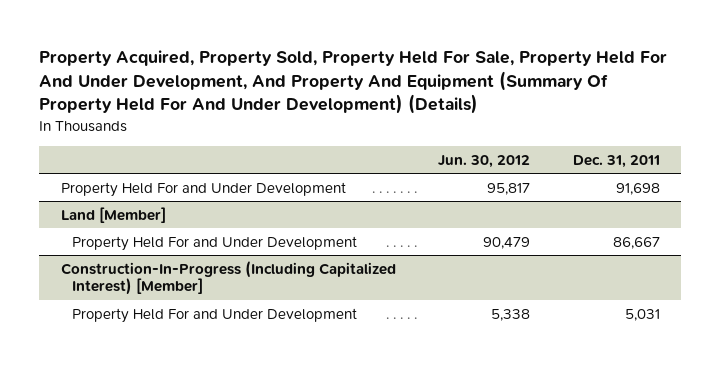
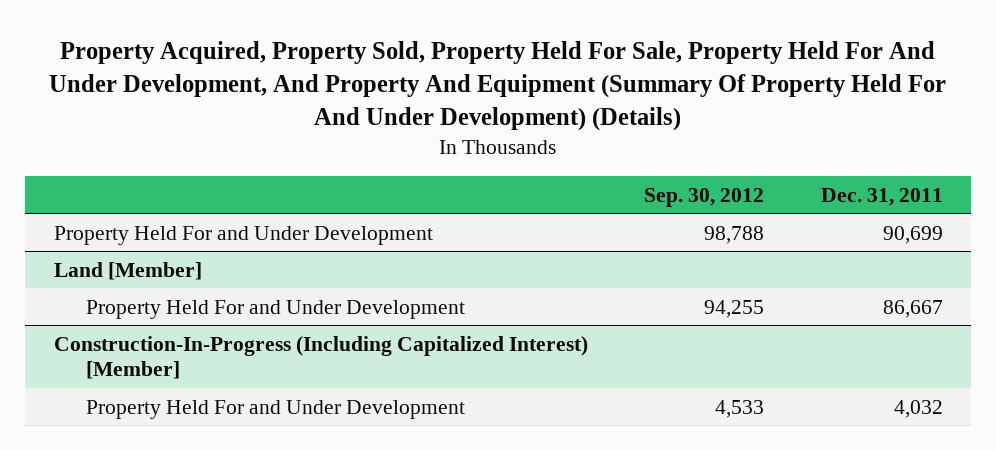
[438,154,531,168] Jun. 30, 2012 -> none
none -> [644,187,765,207] Sep. 30, 2012
[615,182,660,195] 91,698 -> [882,225,943,244] 90,699
[624,308,660,321] 5,031 -> [893,399,943,418] 4,032

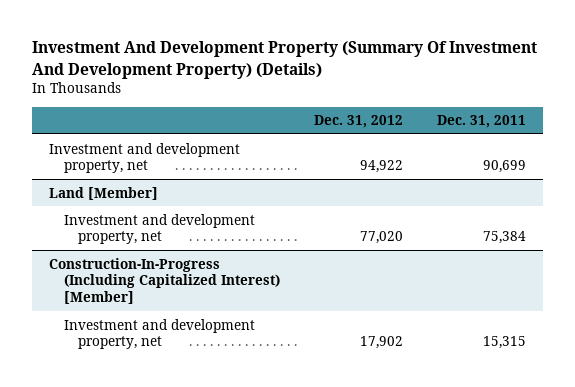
[49,40,947,132] Property Acquired, Property Sold, Property Held For Sale, Property Held For And Under Development, And Property And Equipment (Summary Of Property Held For And Under Development) (Details) -> [32,41,538,79] Investment And Development Property (Summary Of Investment And Development Property) (Details)
[644,187,765,207] Sep. 30, 2012 -> none
none -> [313,115,403,129] Dec. 31, 2012
[53,225,433,245] Property Held For and Under Development -> [49,142,241,174] Investment and development property, net
[85,299,465,319] Property Held For and Under Development -> [63,213,255,245] Investment and development property, net
[882,299,943,318] 86,667 -> [482,231,526,245] 75,384
[85,399,465,419] Property Held For and Under Development -> [63,318,255,350] Investment and development property, net
[893,399,943,418] 4,032 -> [482,336,526,350] 15,315

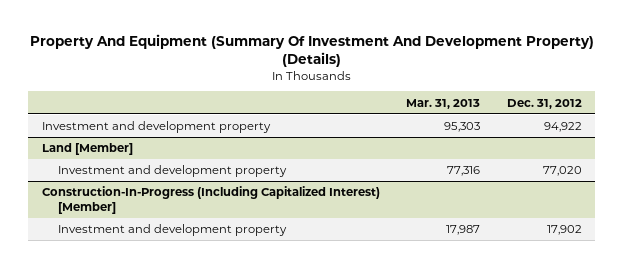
[32,41,538,79] Investment And Development Property (Summary Of Investment And Development Property) (Details) -> [29,34,594,68] Property And Equipment (Summary Of Investment And Development Property) (Details)
[436,115,526,129] Dec. 31, 2011 -> none
none -> [406,98,481,109] Mar. 31, 2013
[49,142,241,174] Investment and development property, net -> [41,121,271,134] Investment and development property
[63,213,255,245] Investment and development property, net -> [57,165,287,178] Investment and development property
[63,318,255,350] Investment and development property, net -> [57,224,287,237] Investment and development property

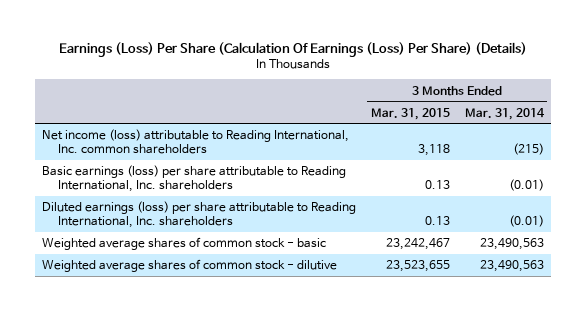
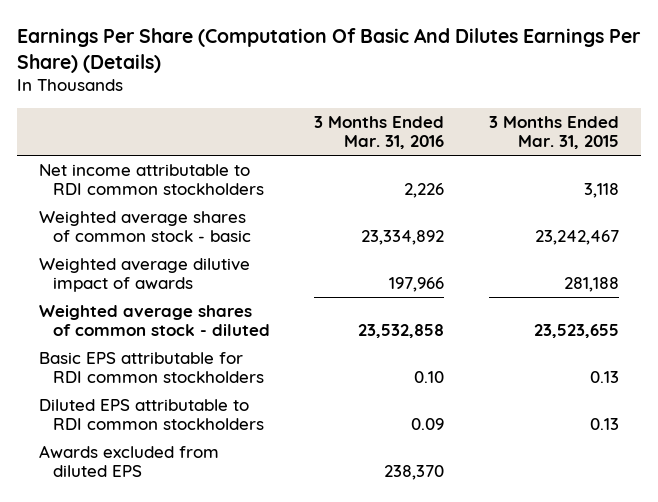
[58,41,527,57] Earnings (Loss) Per Share (Calculation Of Earnings (Loss) Per Share) (Details) -> [16,27,641,73] Earnings Per Share (Computation Of Basic And Dilutes Earnings Per Share) (Details)
[464,107,545,120] Mar. 31, 2014 -> none
none -> [314,115,445,150] 3 Months Ended Mar. 31, 2016
[42,165,347,193] Basic earnings (loss) per share attributable to Reading International, Inc. shareholders -> none
[42,201,357,229] Diluted earnings (loss) per share attributable to Reading International, Inc. shareholders -> none
[42,129,350,155] Net income (loss) attributable to Reading International, Inc. common shareholders -> [38,163,264,196] Net income attributable to RDI common stockholders
none -> [38,257,250,293] Weighted average dilutive impact of awards
[42,259,338,273] Weighted average shares of common stock - dilutive -> [38,304,270,337] Weighted average shares of common stock - diluted
none -> [38,351,264,384] Basic EPS attributable for RDI common stockholders
none -> [38,398,264,431] Diluted EPS attributable to RDI common stockholders
none -> [38,444,219,478] Awards excluded from diluted EPS

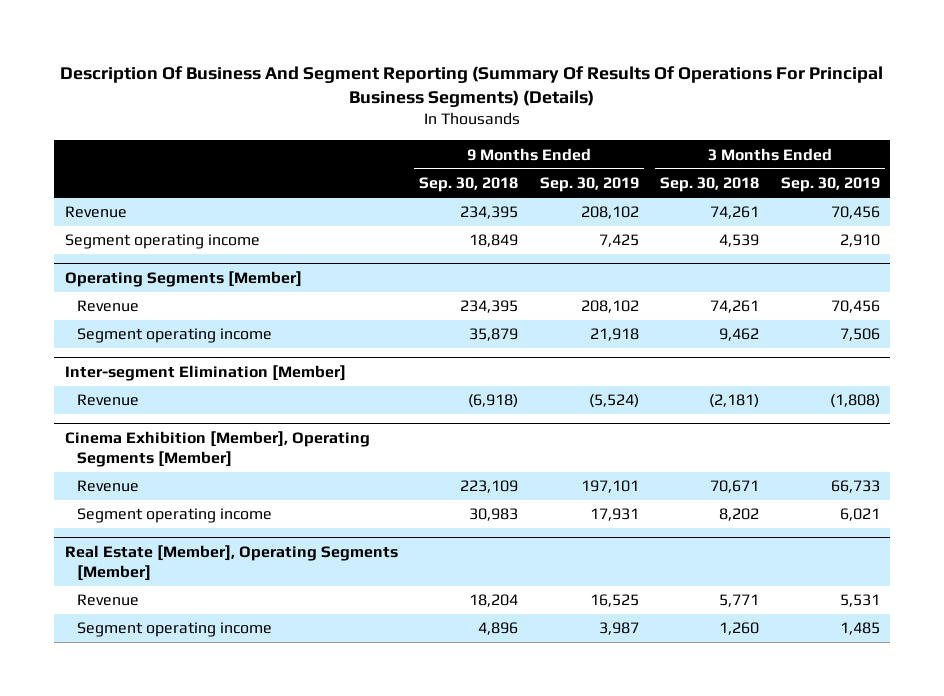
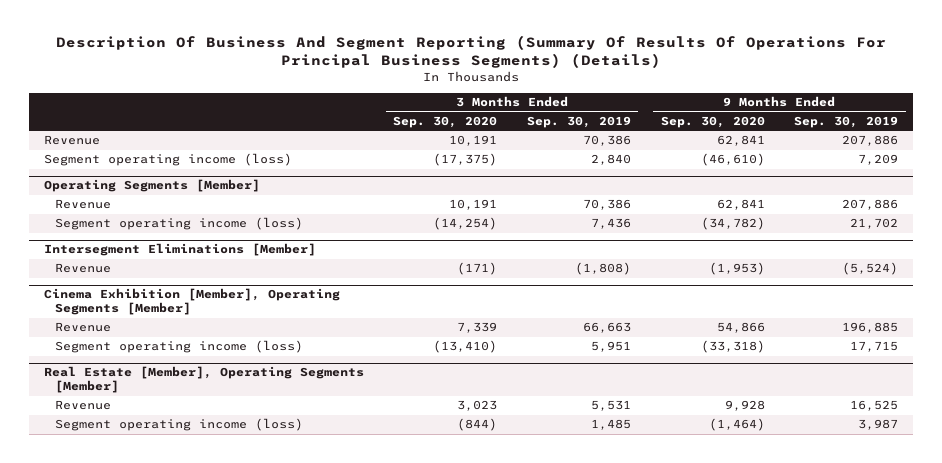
[419,176,519,192] Sep. 30, 2018 -> none
[660,176,760,192] Sep. 30, 2018 -> none
none -> [393,115,498,128] Sep. 30, 2020
none -> [660,115,765,128] Sep. 30, 2020
[580,206,639,220] 208,102 -> [842,135,899,147] 207,886
[830,206,880,220] 70,456 -> [582,135,631,147] 70,386
[64,234,260,250] Segment operating income -> [43,153,292,167] Segment operating income (loss)
[598,234,639,248] 7,425 -> [858,154,899,166] 7,209
[839,234,880,248] 2,910 -> [590,154,631,166] 2,840
[580,300,639,314] 208,102 -> [842,199,899,211] 207,886
[830,300,880,314] 70,456 -> [582,199,631,211] 70,386
[77,328,273,344] Segment operating income -> [54,217,303,231] Segment operating income (loss)
[589,328,639,342] 21,918 -> [850,218,899,230] 21,702
[839,328,880,342] 7,506 -> [590,218,631,230] 7,436
[64,365,346,382] Inter-segment Elimination [Member] -> [43,243,316,257] Intersegment Eliminations [Member]
[580,480,639,494] 197,101 -> [842,322,899,334] 196,885
[830,480,880,494] 66,733 -> [582,322,631,334] 66,663
[77,508,273,524] Segment operating income -> [54,340,303,354] Segment operating income (loss)
[589,508,639,522] 17,931 -> [850,341,899,353] 17,715
[839,508,880,522] 6,021 -> [590,341,631,353] 5,951
[77,622,273,638] Segment operating income -> [54,418,303,432] Segment operating income (loss)

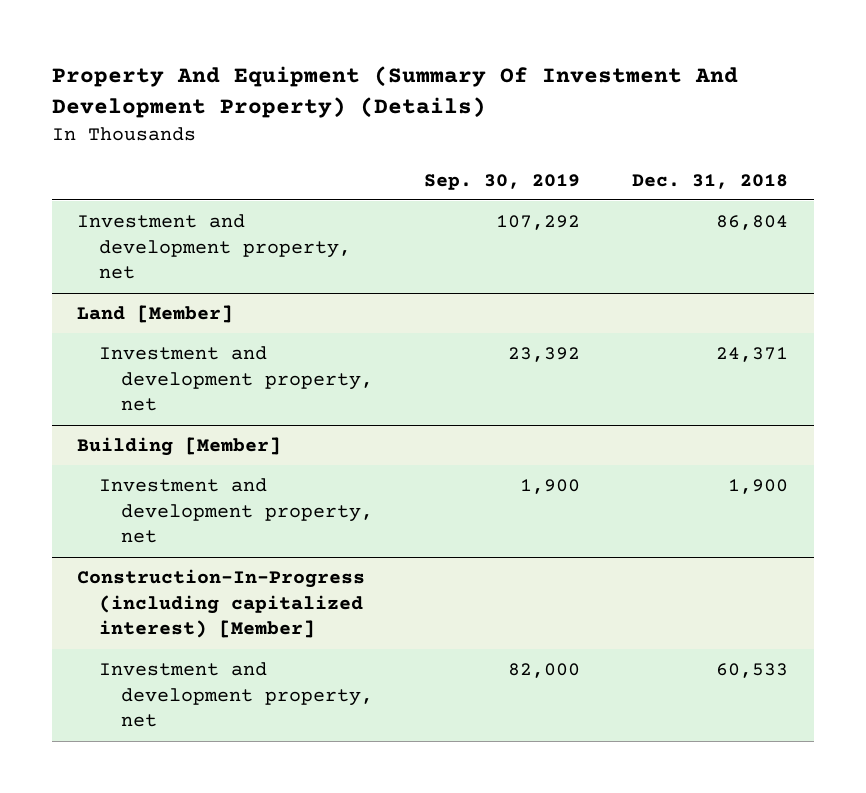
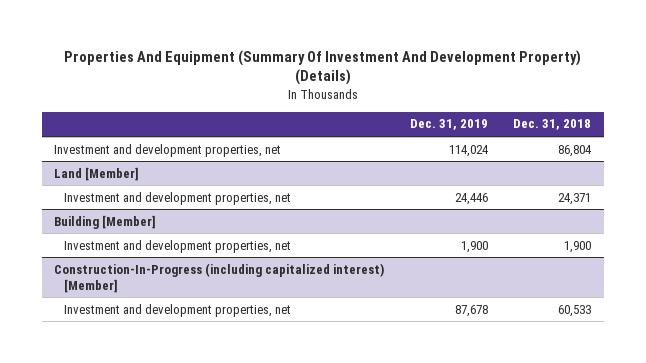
[51,66,738,119] Property And Equipment (Summary Of Investment And Development Property) (Details) -> [63,49,581,86] Properties And Equipment (Summary Of Investment And Development Property) (Details)
[424,173,581,190] Sep. 30, 2019 -> none
none -> [409,119,488,131] Dec. 31, 2019
[77,213,352,280] Investment and development property, net -> [54,143,282,157] Investment and development properties, net
[99,345,373,412] Investment and development property, net -> [63,191,291,205] Investment and development properties, net
[99,477,373,544] Investment and development property, net -> [63,239,291,253] Investment and development properties, net
[99,661,373,728] Investment and development property, net -> [63,303,291,317] Investment and development properties, net

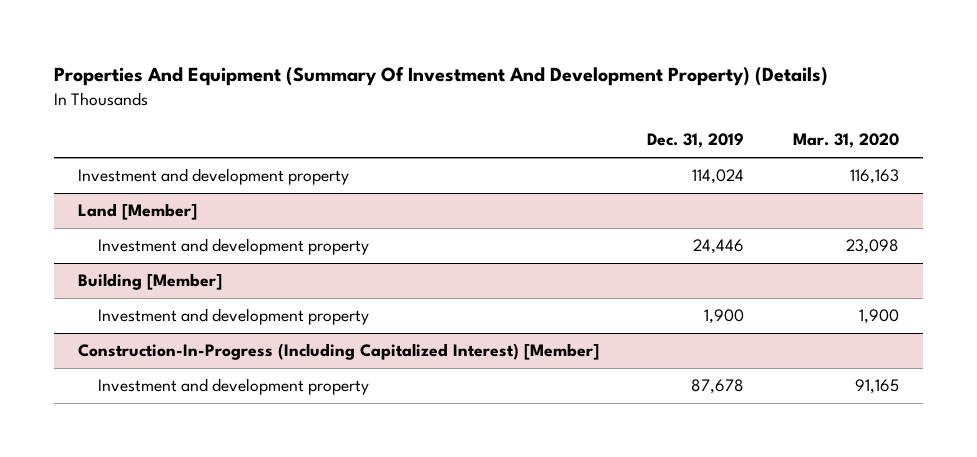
[513,119,592,131] Dec. 31, 2018 -> none
none -> [792,133,899,149] Mar. 31, 2020
[54,143,282,157] Investment and development properties, net -> [78,168,350,186] Investment and development property
[63,191,291,205] Investment and development properties, net -> [98,238,370,256] Investment and development property
[63,239,291,253] Investment and development properties, net -> [98,308,370,326] Investment and development property
[54,262,385,293] Construction-In-Progress (including capitalized interest) [Member] -> [78,343,600,361] Construction-In-Progress (Including Capitalized Interest) [Member]
[63,303,291,317] Investment and development properties, net -> [98,378,370,396] Investment and development property

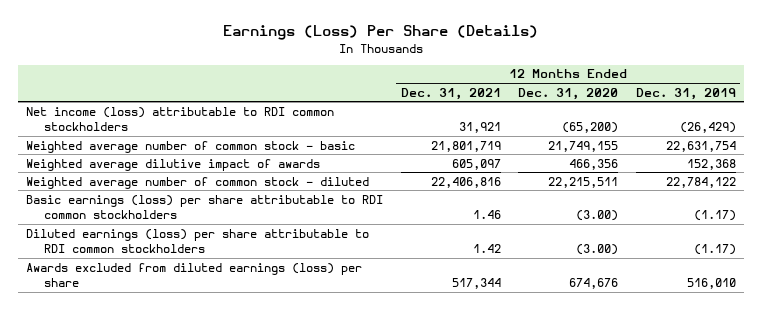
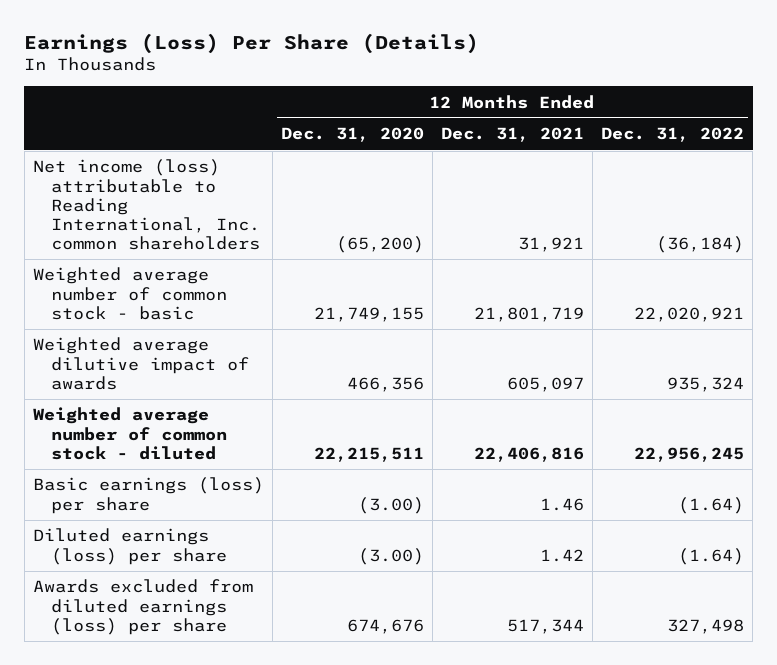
[635,87,736,100] Dec. 31, 2019 -> none
none -> [601,127,745,143] Dec. 31, 2022
[26,106,335,132] Net income (loss) attributable to RDI common stockholders -> [32,159,260,251] Net income (loss) attributable to Reading International, Inc. common shareholders
[26,194,384,220] Basic earnings (loss) per share attributable to RDI common stockholders -> [32,477,264,514] Basic earnings (loss) per share
[26,228,370,254] Diluted earnings (loss) per share attributable to RDI common stockholders -> [32,528,227,565] Diluted earnings (loss) per share

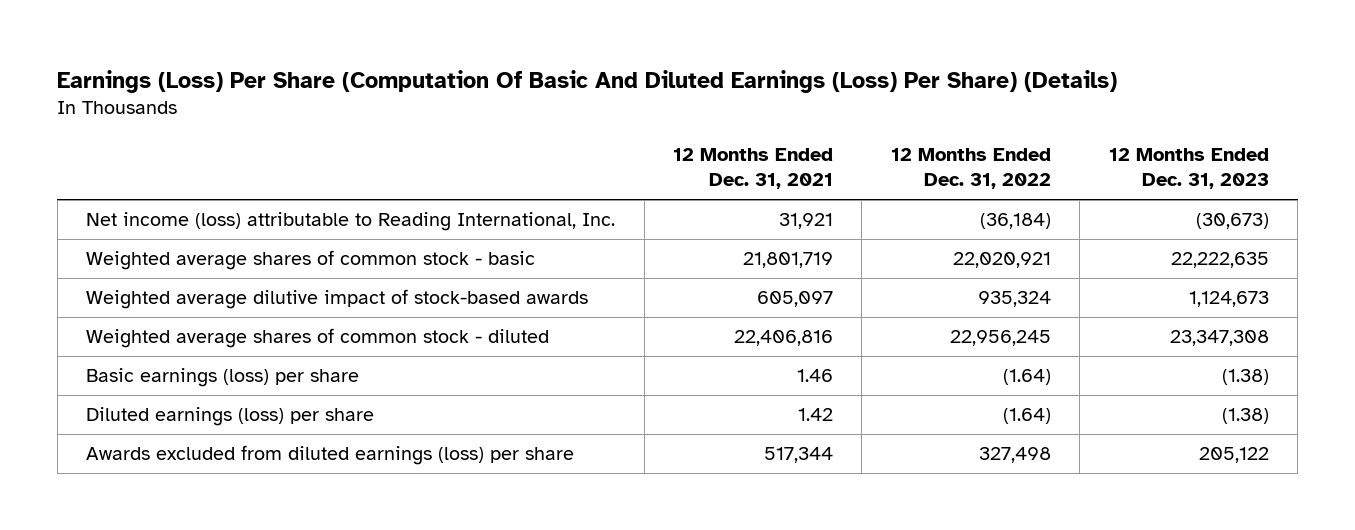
[24,32,480,54] Earnings (Loss) Per Share (Details) -> [57,69,1118,93] Earnings (Loss) Per Share (Computation Of Basic And Diluted Earnings (Loss) Per Share) (Details)
[280,127,424,143] Dec. 31, 2020 -> none
none -> [1108,147,1269,190] 12 Months Ended Dec. 31, 2023
[32,159,260,251] Net income (loss) attributable to Reading International, Inc. common shareholders -> [86,212,616,232] Net income (loss) attributable to Reading International, Inc.
[32,267,227,320] Weighted average number of common stock - basic -> [86,250,536,271] Weighted average shares of common stock - basic
[32,337,249,390] Weighted average dilutive impact of awards -> [86,289,589,310] Weighted average dilutive impact of stock-based awards
[32,407,227,460] Weighted average number of common stock - diluted -> [86,328,550,349] Weighted average shares of common stock - diluted

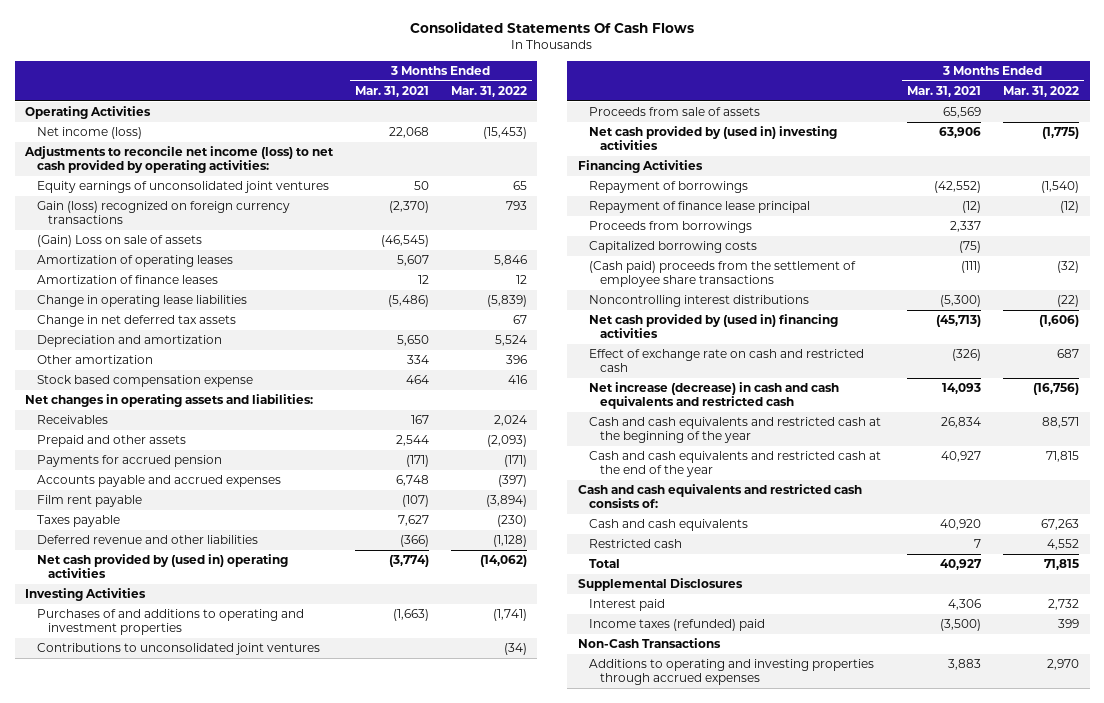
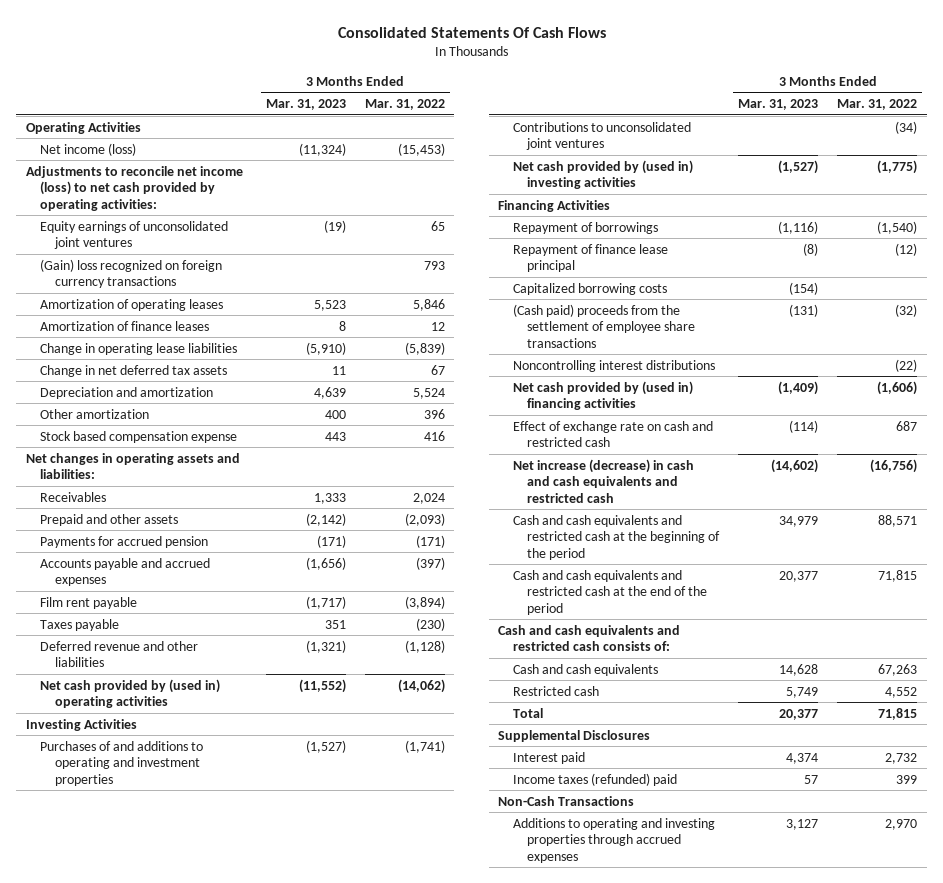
[355,86,430,98] Mar. 31, 2021 -> none
none -> [265,99,346,111] Mar. 31, 2023
[36,235,202,248] (Gain) Loss on sale of assets -> none
[36,201,290,225] Gain (loss) recognized on foreign currency transactions -> [40,258,223,289] (Gain) loss recognized on foreign currency transactions
[588,107,760,117] Proceeds from sale of assets -> none
[588,221,752,234] Proceeds from borrowings -> none
[588,417,881,444] Cash and cash equivalents and restricted cash at the beginning of the year -> [512,514,721,560] Cash and cash equivalents and restricted cash at the beginning of the period
[588,451,881,478] Cash and cash equivalents and restricted cash at the end of the year -> [512,569,708,615] Cash and cash equivalents and restricted cash at the end of the period

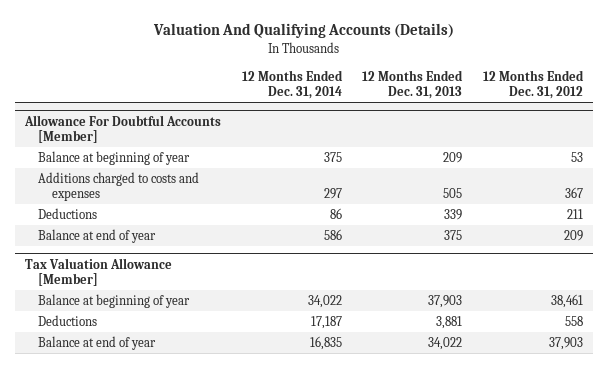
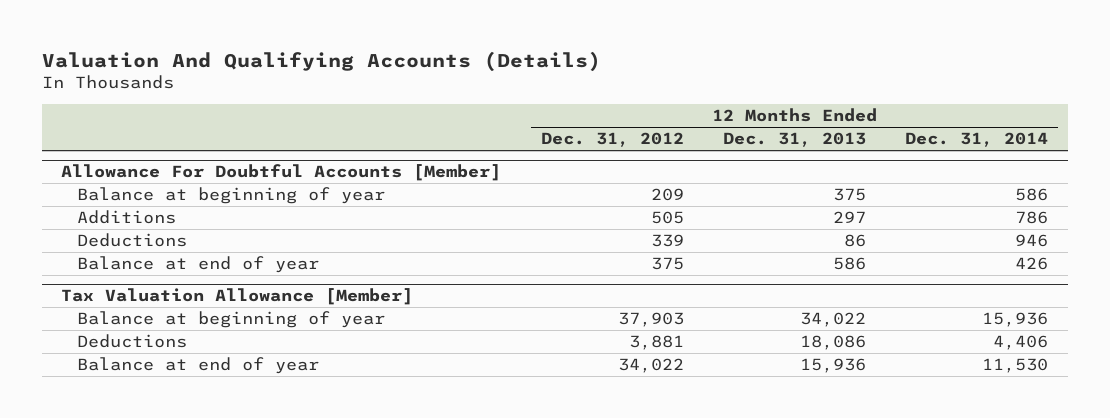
[38,171,200,202] Additions charged to costs and expenses -> none
[323,151,342,162] 375 -> [1015,188,1049,202] 586
[443,151,463,163] 209 -> [833,188,867,202] 375
[570,151,583,162] 53 -> [650,188,684,202] 209
none -> [76,210,176,225] Additions
[329,207,342,219] 86 -> [1015,234,1049,248] 946
[444,208,463,220] 339 -> [844,234,867,248] 86
[566,208,583,219] 211 -> [650,234,684,248] 339
[323,228,342,240] 586 -> [1015,257,1049,271] 426
[444,229,463,240] 375 -> [833,257,867,271] 586
[563,229,583,241] 209 -> [650,257,684,271] 375
[307,294,342,308] 34,022 -> [982,312,1049,328] 15,936
[428,294,463,308] 37,903 -> [800,312,867,328] 34,022
[550,293,583,308] 38,461 -> [617,312,684,328] 37,903
[310,315,342,329] 17,187 -> [993,335,1049,351] 4,406
[436,315,463,329] 3,881 -> [800,335,867,351] 18,086
[564,315,583,326] 558 -> [628,335,684,351] 3,881
[309,335,342,350] 16,835 -> [982,358,1049,374] 11,530
[428,336,463,350] 34,022 -> [800,358,867,374] 15,936
[548,336,583,350] 37,903 -> [617,358,684,374] 34,022

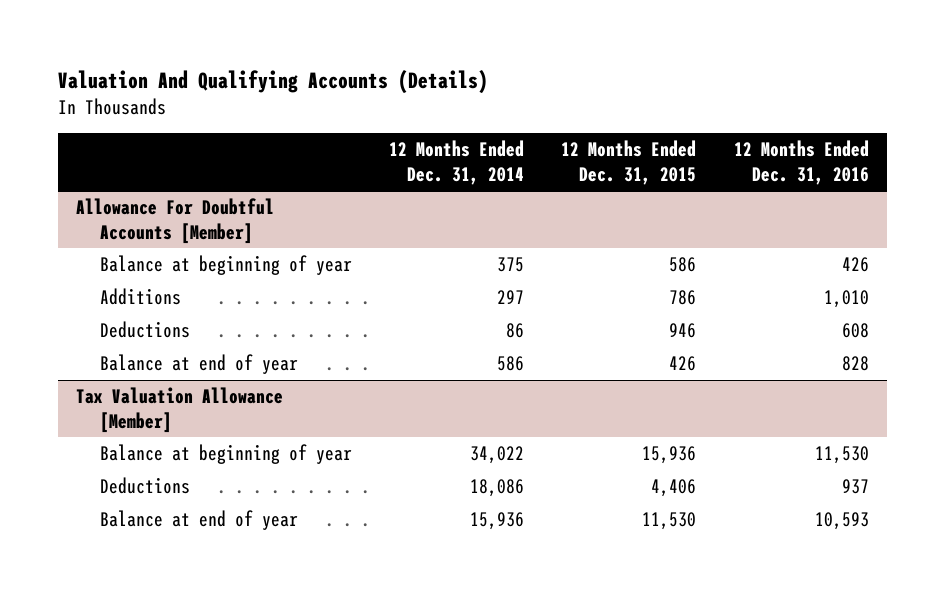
[540,132,684,148] Dec. 31, 2012 -> none
[723,132,867,148] Dec. 31, 2013 -> none
none -> [561,140,697,185] 12 Months Ended Dec. 31, 2015
none -> [733,140,869,185] 12 Months Ended Dec. 31, 2016
[1015,188,1049,202] 586 -> [496,257,524,273] 375
[1015,211,1049,225] 786 -> [496,290,524,305] 297
[1015,234,1049,248] 946 -> [505,323,524,339] 86
[1015,257,1049,271] 426 -> [496,356,524,372] 586
[982,312,1049,328] 15,936 -> [469,446,524,465] 34,022
[993,335,1049,351] 4,406 -> [469,479,524,498] 18,086
[982,358,1049,374] 11,530 -> [469,512,524,531] 15,936

